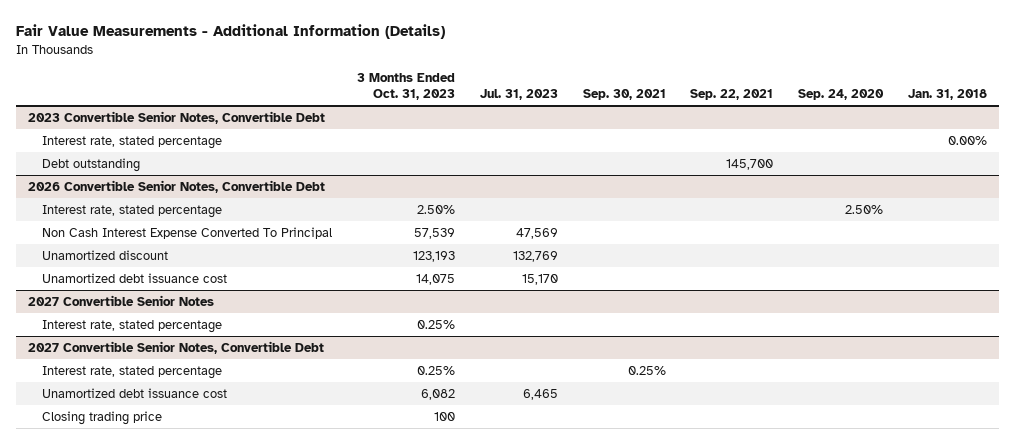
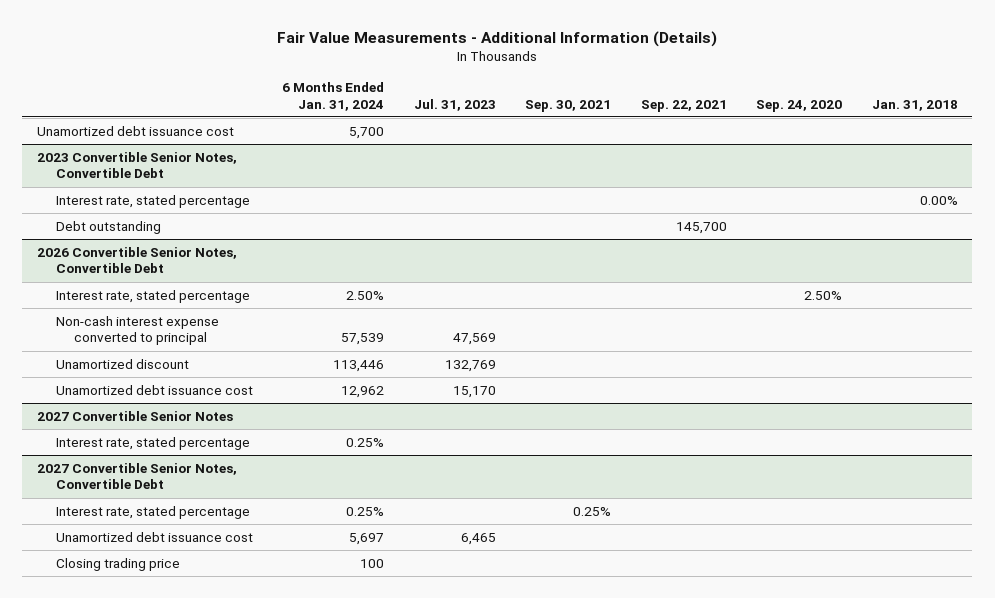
[357,73,456,101] 3 Months Ended Oct. 31, 2023 -> none
none -> [282,81,385,111] 6 Months Ended Jan. 31, 2024
none -> [37,125,235,136] Unamortized debt issuance cost
[42,226,333,239] Non Cash Interest Expense Converted To Principal -> [55,315,219,346] Non-cash interest expense converted to principal

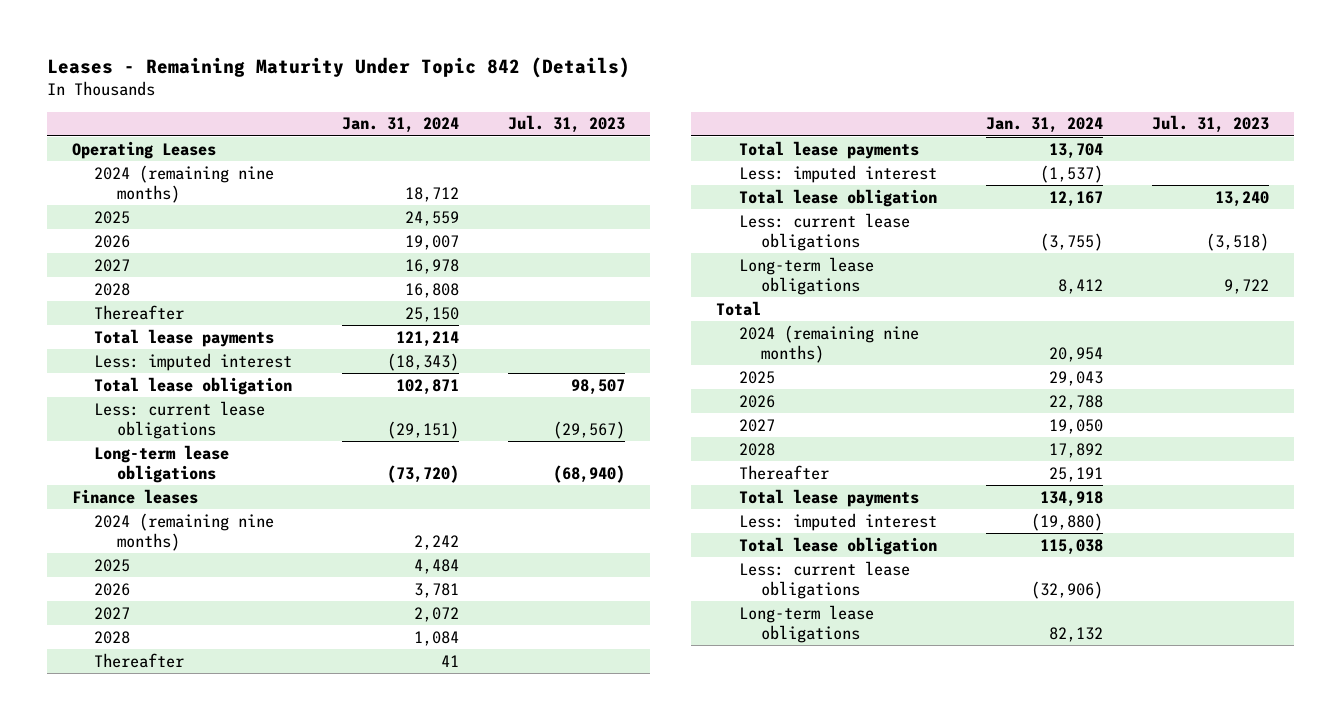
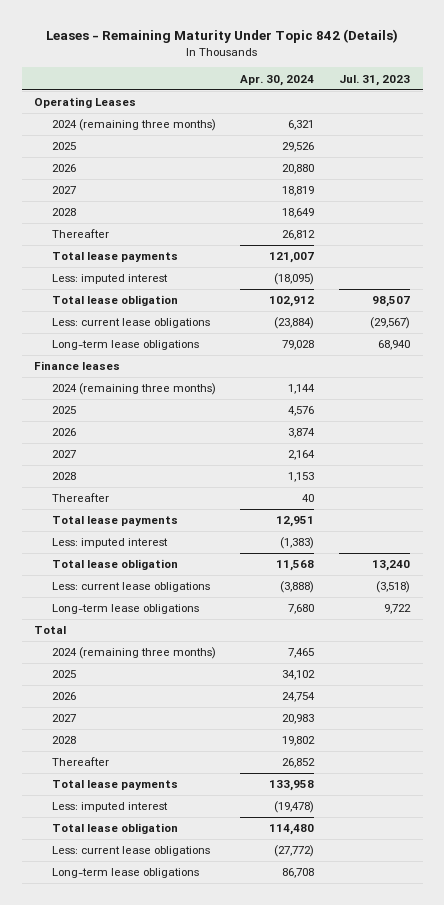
[341,117,459,134] Jan. 31, 2024 -> none
none -> [240,74,315,86] Apr. 30, 2024
[94,164,275,203] 2024 (remaining nine months) -> [51,119,216,132] 2024 (remaining three months)
[553,464,626,483] (68,940) -> [378,340,411,351] 68,940
[94,512,275,551] 2024 (remaining nine months) -> [51,383,216,396] 2024 (remaining three months)
[738,324,919,363] 2024 (remaining nine months) -> [51,647,216,660] 2024 (remaining three months)

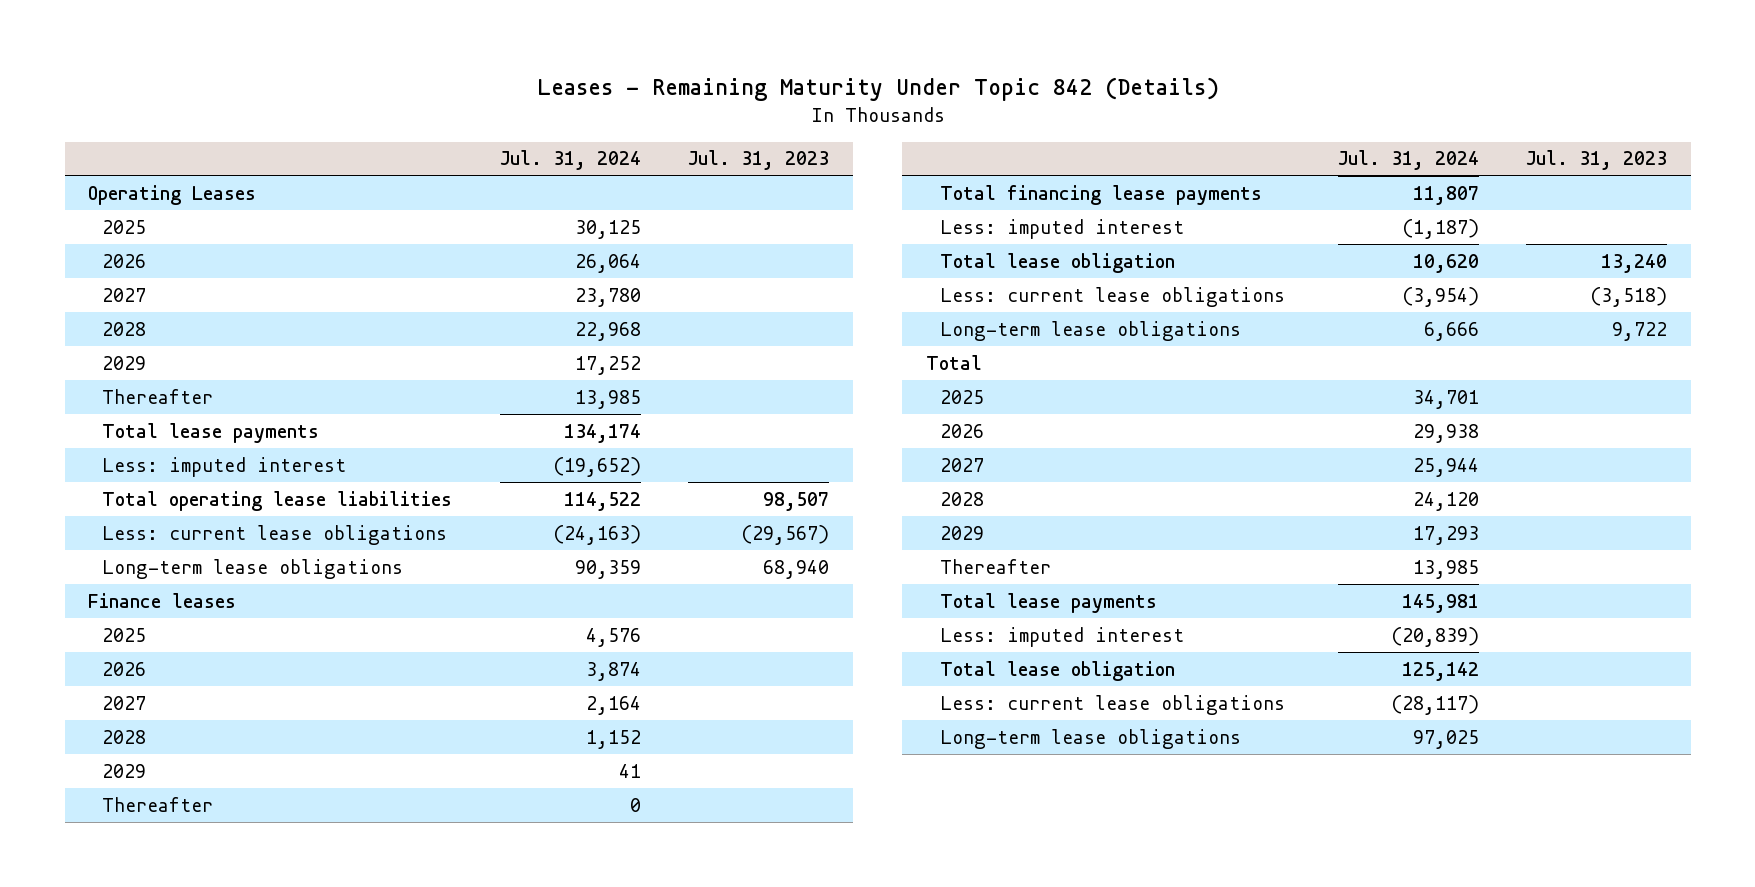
[240,74,315,86] Apr. 30, 2024 -> none
none -> [499,150,641,171] Jul. 31, 2024
[51,119,216,132] 2024 (remaining three months) -> none
none -> [102,355,147,370] 2029
[51,295,178,307] Total lease obligation -> [102,490,453,511] Total operating lease liabilities
[51,383,216,396] 2024 (remaining three months) -> none
none -> [102,763,147,778] 2029
[51,516,178,527] Total lease payments -> [940,184,1263,205] Total financing lease payments
[51,647,216,660] 2024 (remaining three months) -> none
none -> [940,525,985,540] 2029

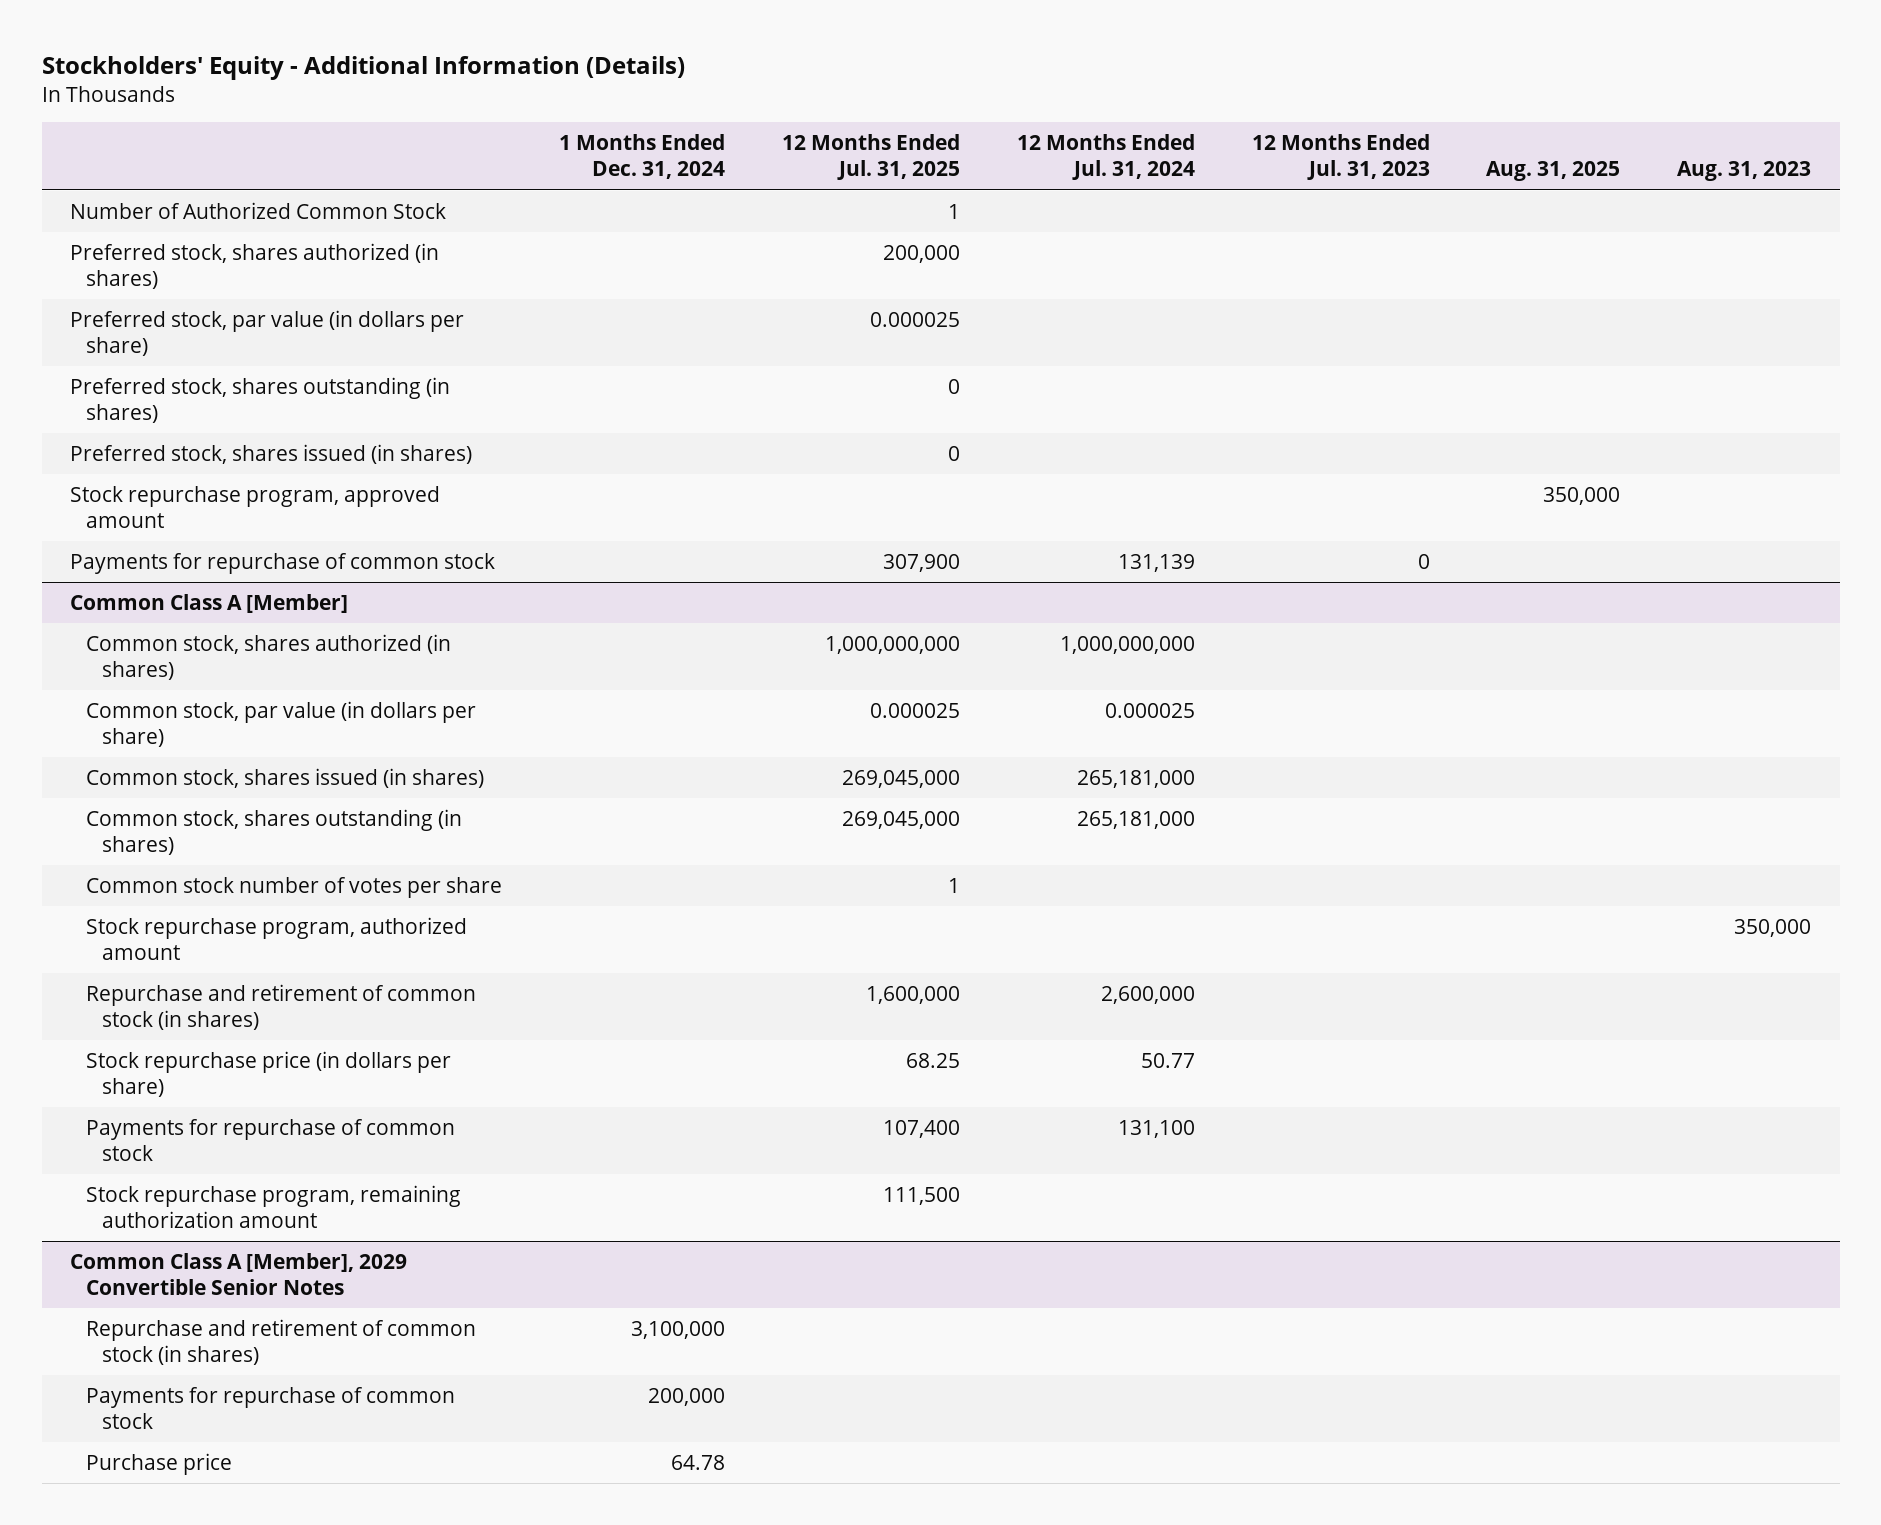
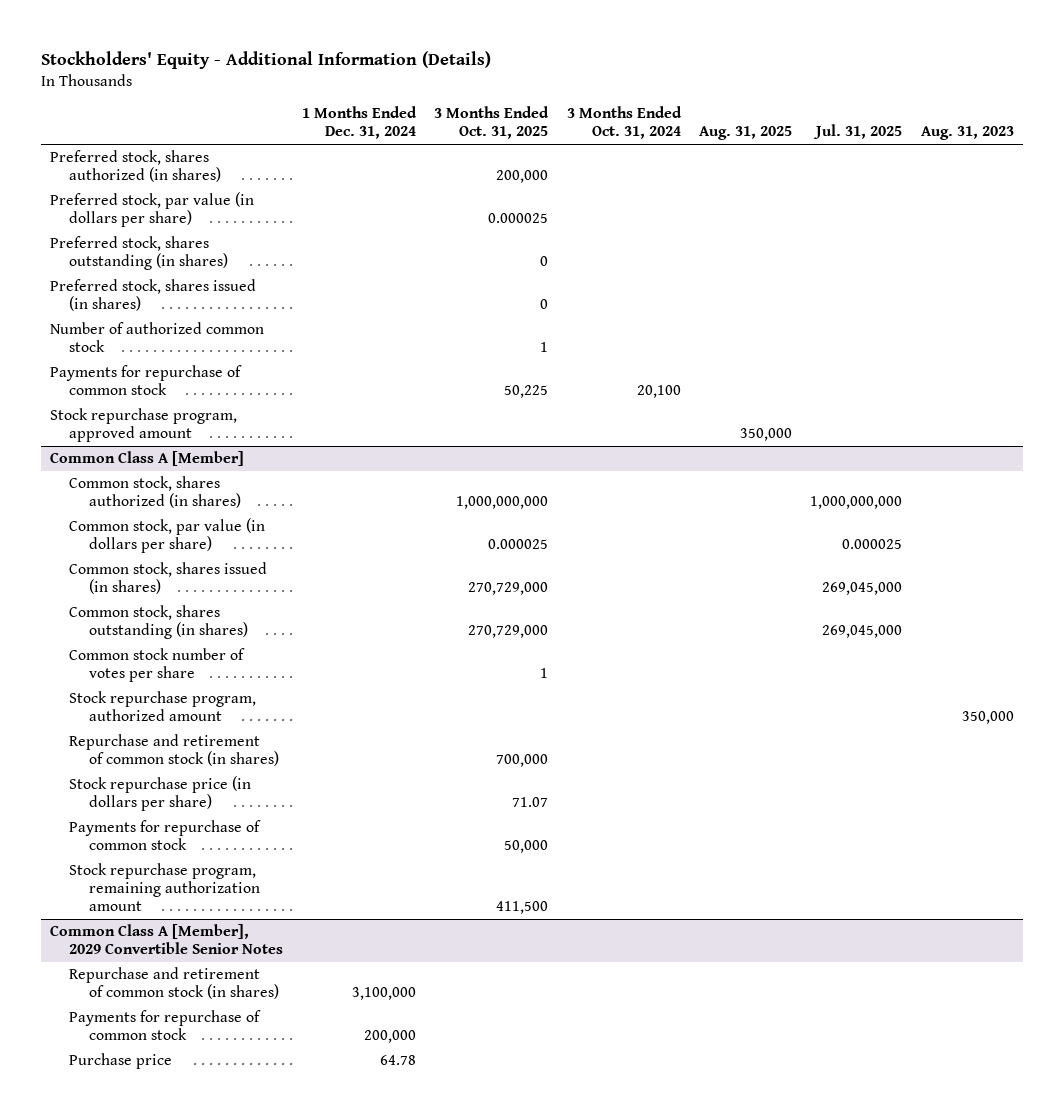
[781,134,960,181] 12 Months Ended Jul. 31, 2025 -> none
[1016,134,1195,181] 12 Months Ended Jul. 31, 2024 -> none
[1251,134,1430,181] 12 Months Ended Jul. 31, 2023 -> none
none -> [434,106,550,140] 3 Months Ended Oct. 31, 2025
none -> [566,106,682,140] 3 Months Ended Oct. 31, 2024
none -> [813,124,903,140] Jul. 31, 2025
[70,201,447,219] Number of Authorized Common Stock -> none
none -> [50,322,265,353] Number of authorized common stock
[70,485,441,529] Stock repurchase program, approved amount -> [50,408,238,443] Stock repurchase program, approved amount

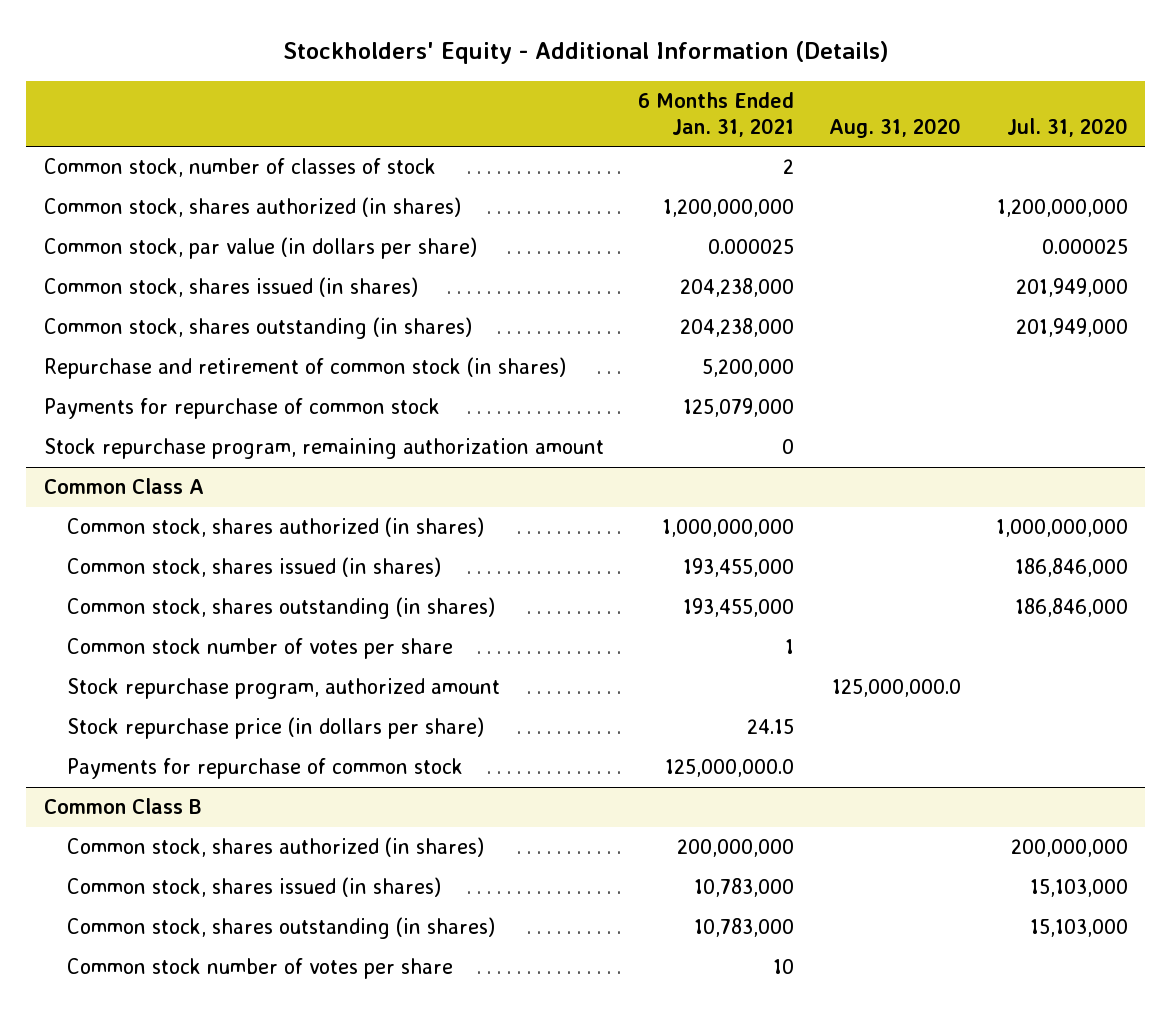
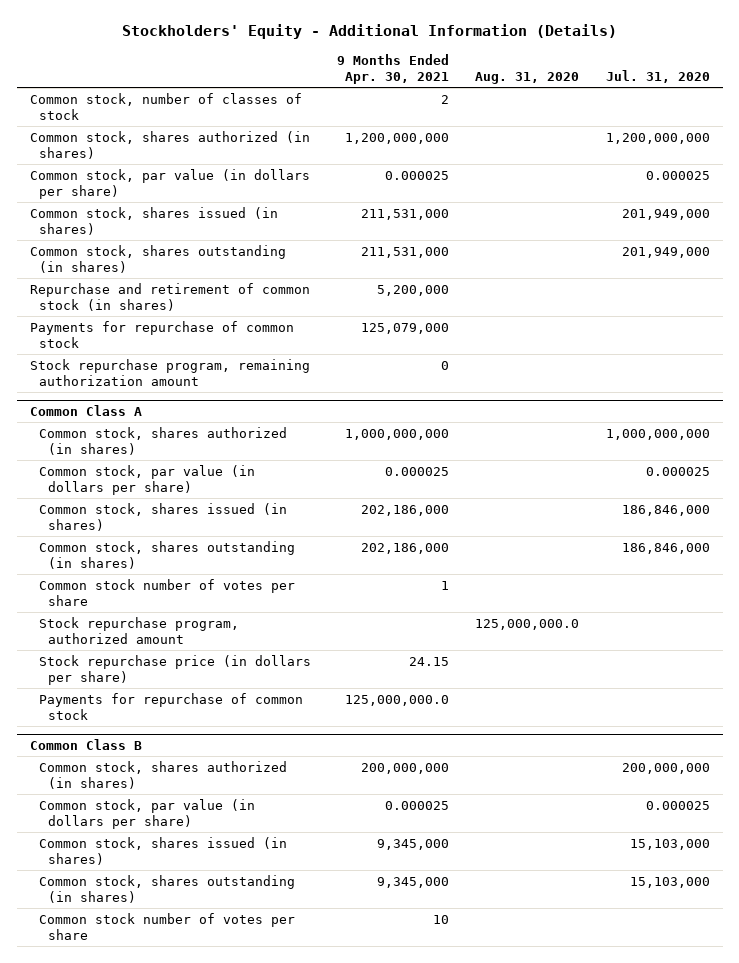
[638,91,795,137] 6 Months Ended Jan. 31, 2021 -> none
none -> [337,53,450,84] 9 Months Ended Apr. 30, 2021
none -> [38,464,255,495] Common stock, par value (in dollars per share)
none -> [38,798,255,829] Common stock, par value (in dollars per share)

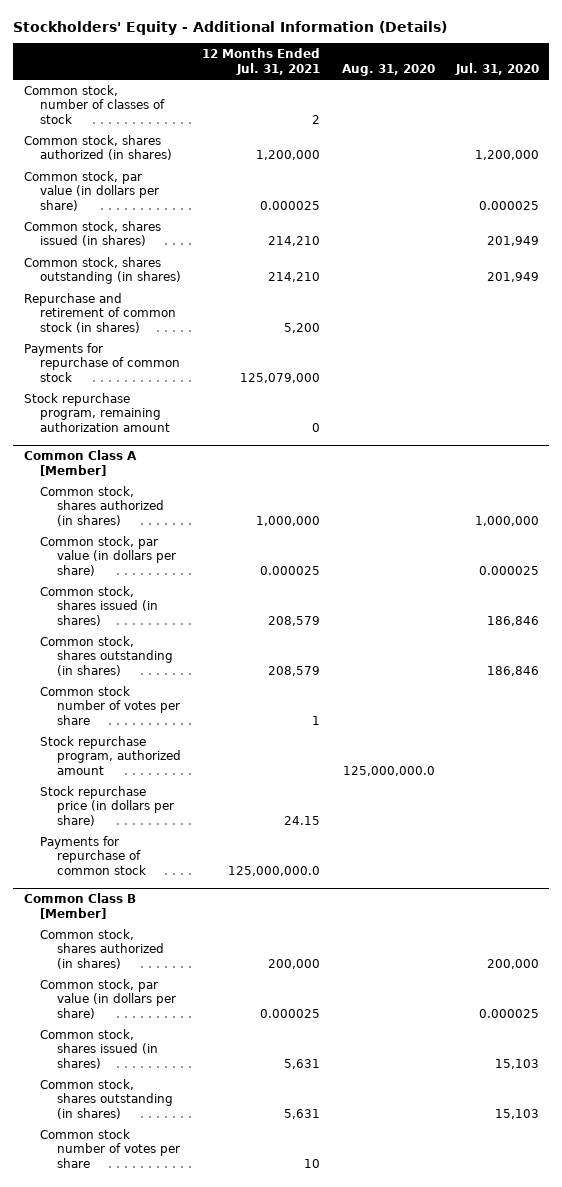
[337,53,450,84] 9 Months Ended Apr. 30, 2021 -> none
none -> [202,48,321,75] 12 Months Ended Jul. 31, 2021
[605,132,710,144] 1,200,000,000 -> [474,150,539,161] 1,200,000
[621,208,710,220] 201,949,000 -> [486,236,539,247] 201,949
[621,246,710,258] 201,949,000 -> [486,272,539,283] 201,949
[29,404,142,416] Common Class A -> [23,450,137,476] Common Class A [Member]
[605,428,710,440] 1,000,000,000 -> [474,515,539,526] 1,000,000
[621,504,710,516] 186,846,000 -> [486,615,539,626] 186,846
[621,542,710,554] 186,846,000 -> [486,665,539,676] 186,846
[29,738,142,750] Common Class B -> [23,893,136,919] Common Class B [Member]
[621,762,710,774] 200,000,000 -> [486,958,539,969] 200,000
[629,838,710,850] 15,103,000 -> [494,1058,539,1069] 15,103
[629,876,710,888] 15,103,000 -> [494,1108,539,1119] 15,103

